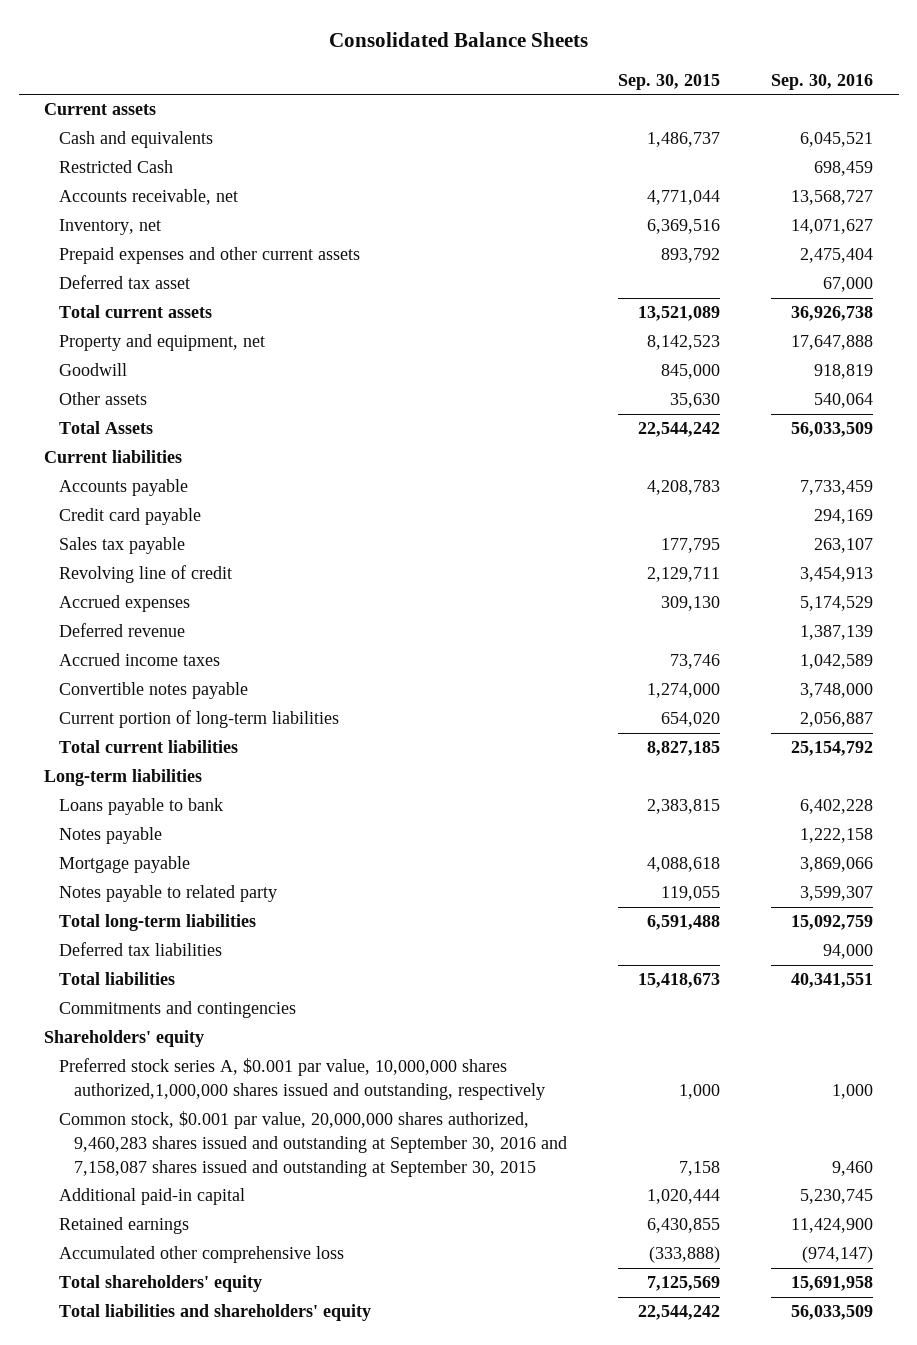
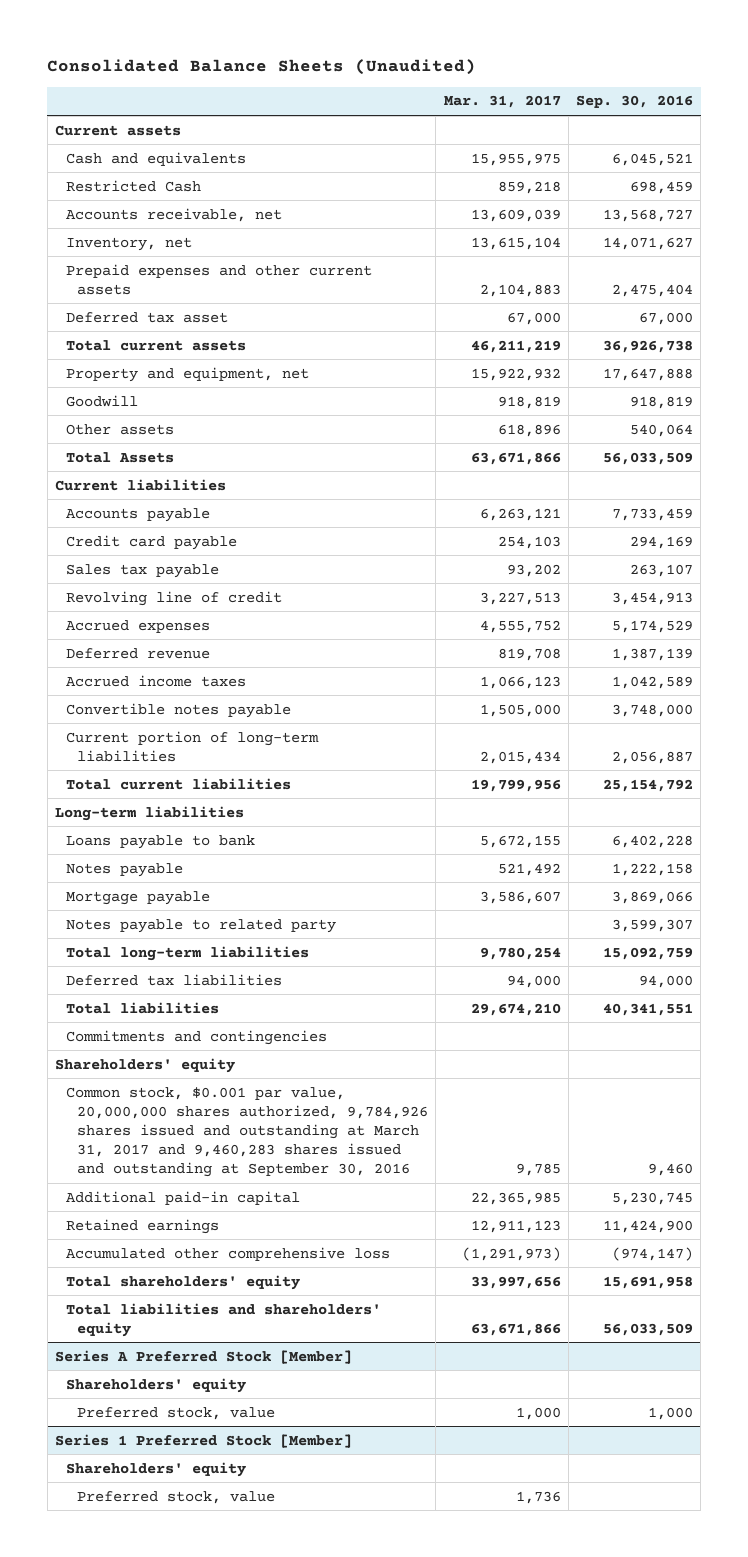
[328,31,588,47] Consolidated Balance Sheets -> [47,59,477,76] Consolidated Balance Sheets (Unaudited)
[618,73,721,90] Sep. 30, 2015 -> none
none -> [443,95,561,109] Mar. 31, 2017
[59,1058,546,1100] Preferred stock series A, $0.001 par value, 10,000,000 shares authorized,1,000,000 shares issued and outstanding, respectively -> none
[59,1111,568,1177] Common stock, $0.001 par value, 20,000,000 shares authorized, 9,460,283 shares issued and outstanding at September 30, 2016 and 7,158,087 shares issued and outstanding at September 30, 2015 -> [66,1086,429,1177] Common stock, $0.001 par value, 20,000,000 shares authorized, 9,784,926 shares issued and outstanding at March 31, 2017 and 9,460,283 shares issued and outstanding at September 30, 2016
none -> [55,1349,353,1364] Series A Preferred Stock [Member]
none -> [66,1377,247,1393] Shareholders' equity
none -> [77,1406,276,1420] Preferred stock, value
none -> [55,1433,353,1448] Series 1 Preferred Stock [Member]
none -> [66,1461,247,1477] Shareholders' equity
none -> [77,1490,276,1504] Preferred stock, value

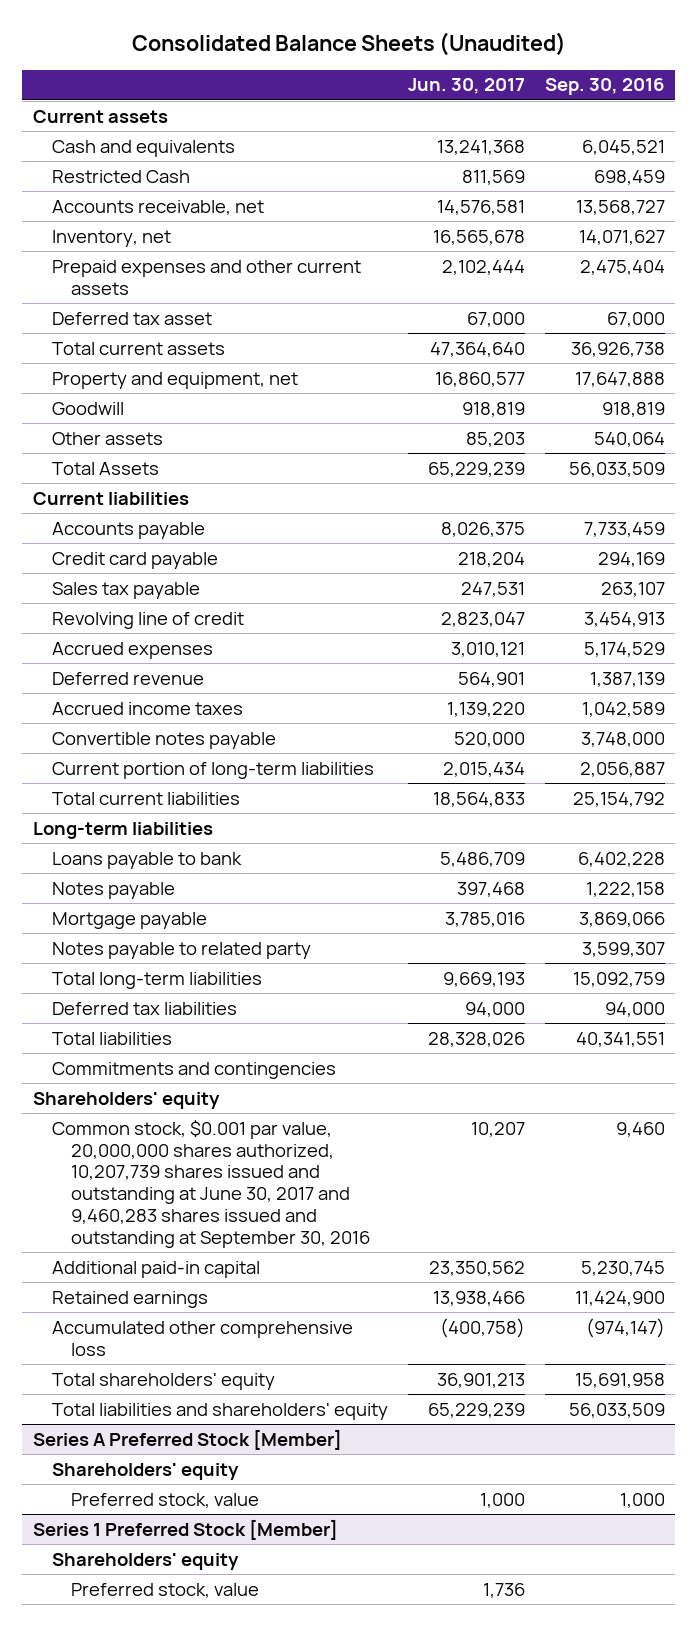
[443,95,561,109] Mar. 31, 2017 -> none
none -> [407,78,525,95] Jun. 30, 2017
[66,1086,429,1177] Common stock, $0.001 par value, 20,000,000 shares authorized, 9,784,926 shares issued and outstanding at March 31, 2017 and 9,460,283 shares issued and outstanding at September 30, 2016 -> [51,1119,370,1248] Common stock, $0.001 par value, 20,000,000 shares authorized, 10,207,739 shares issued and outstanding at June 30, 2017 and 9,460,283 shares issued and outstanding at September 30, 2016

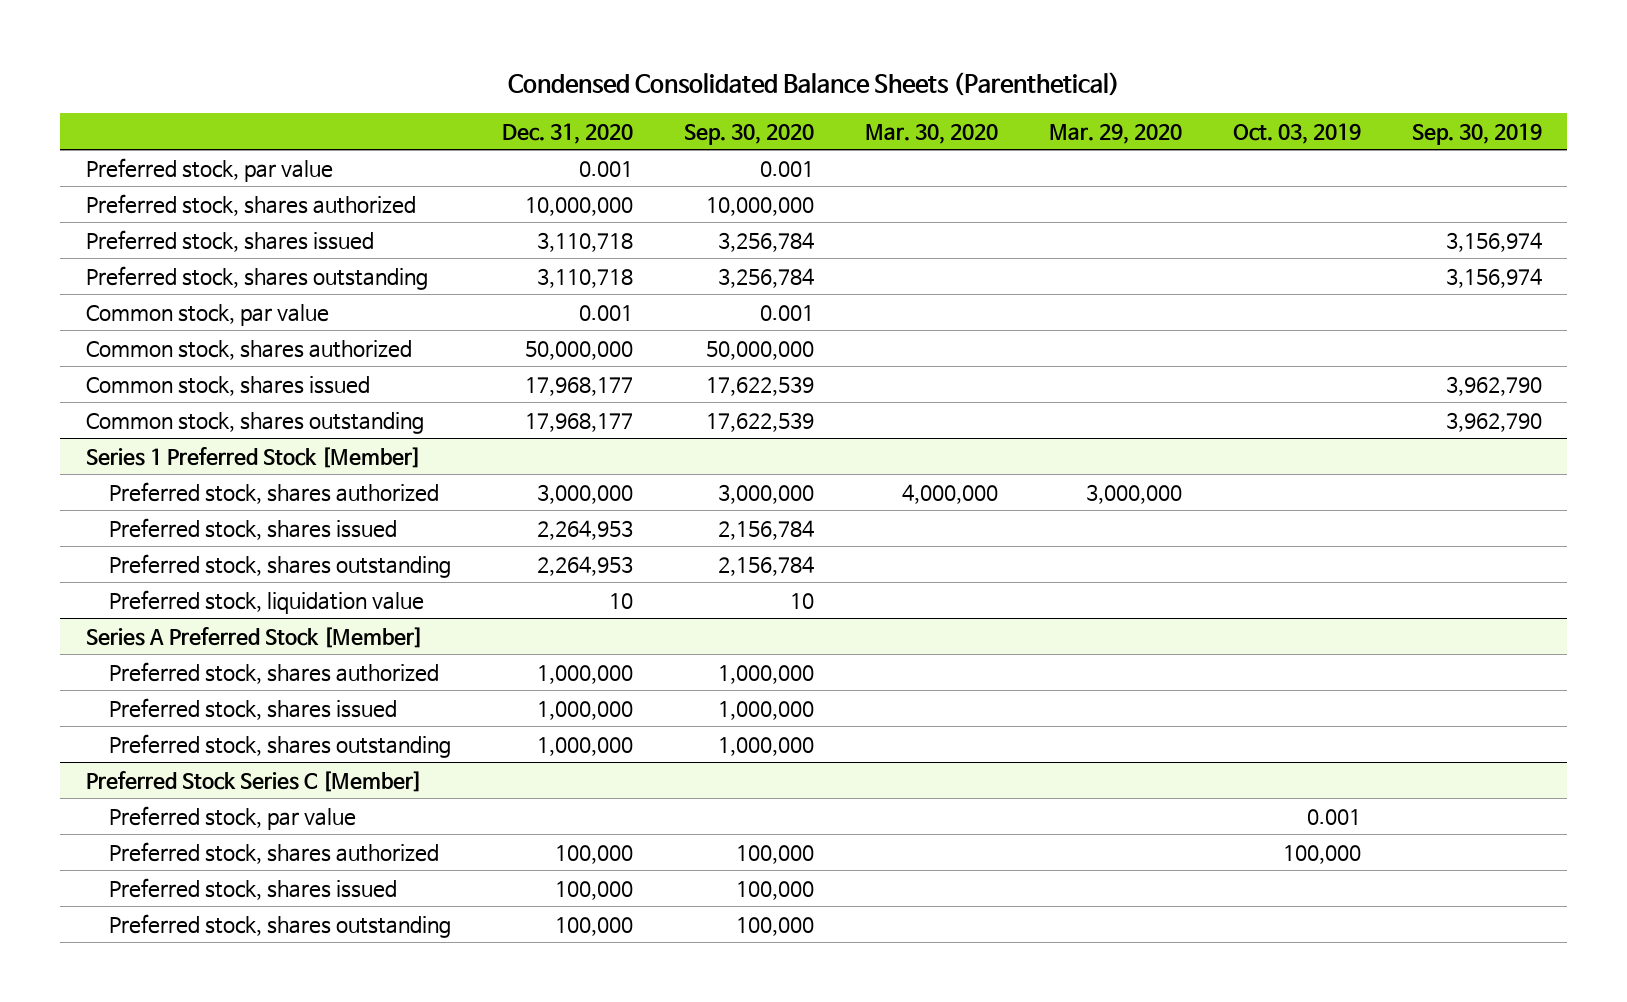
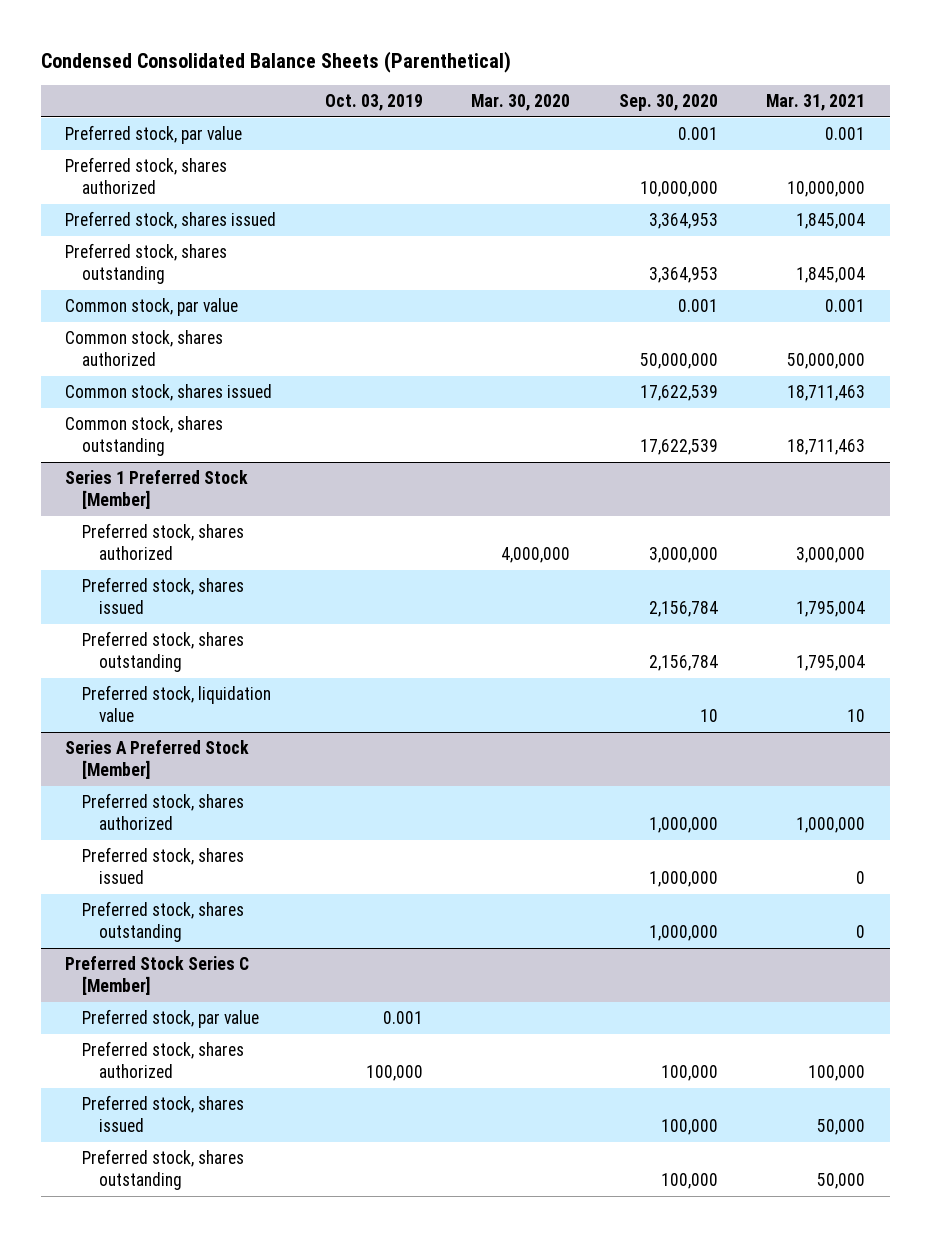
[501,122,633,144] Dec. 31, 2020 -> none
[1048,122,1182,144] Mar. 29, 2020 -> none
[1411,122,1542,145] Sep. 30, 2019 -> none
none -> [766,93,866,111] Mar. 31, 2021
[717,231,814,252] 3,256,784 -> [648,213,718,230] 3,364,953
[717,267,814,288] 3,256,784 -> [648,267,718,284] 3,364,953

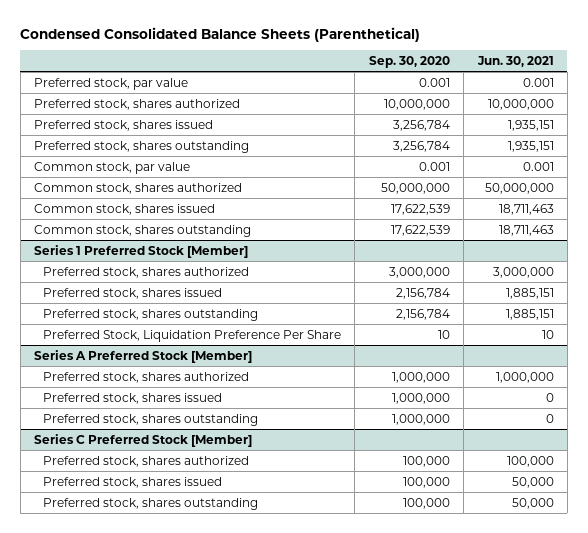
[324,93,423,111] Oct. 03, 2019 -> none
[471,93,571,111] Mar. 30, 2020 -> none
[766,93,866,111] Mar. 31, 2021 -> none
none -> [476,56,554,68] Jun. 30, 2021
[648,213,718,230] 3,364,953 -> [392,119,450,131] 3,256,784
[648,267,718,284] 3,364,953 -> [392,140,450,152] 3,256,784
[81,685,271,723] Preferred stock, liquidation value -> [42,329,341,342] Preferred Stock, Liquidation Preference Per Share
[81,1009,259,1029] Preferred stock, par value -> none
[65,956,250,996] Preferred Stock Series C [Member] -> [34,433,253,447] Series C Preferred Stock [Member]

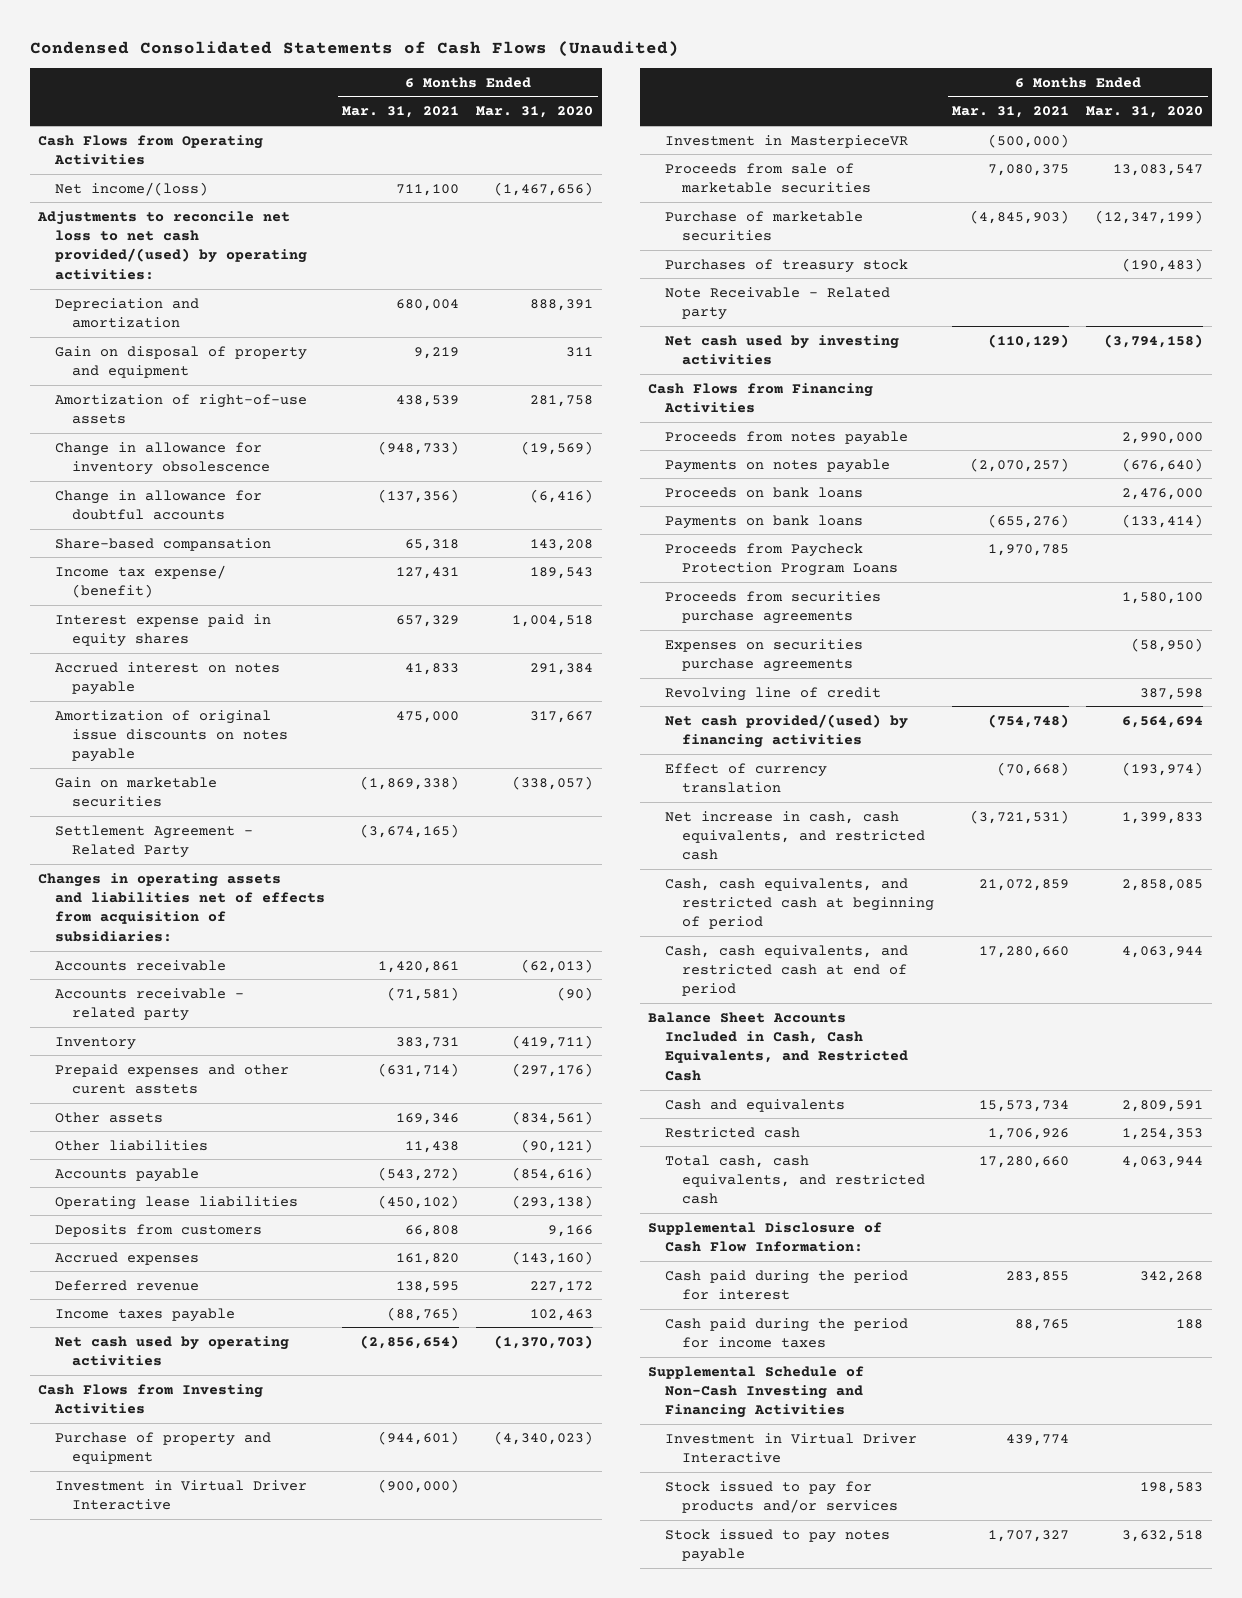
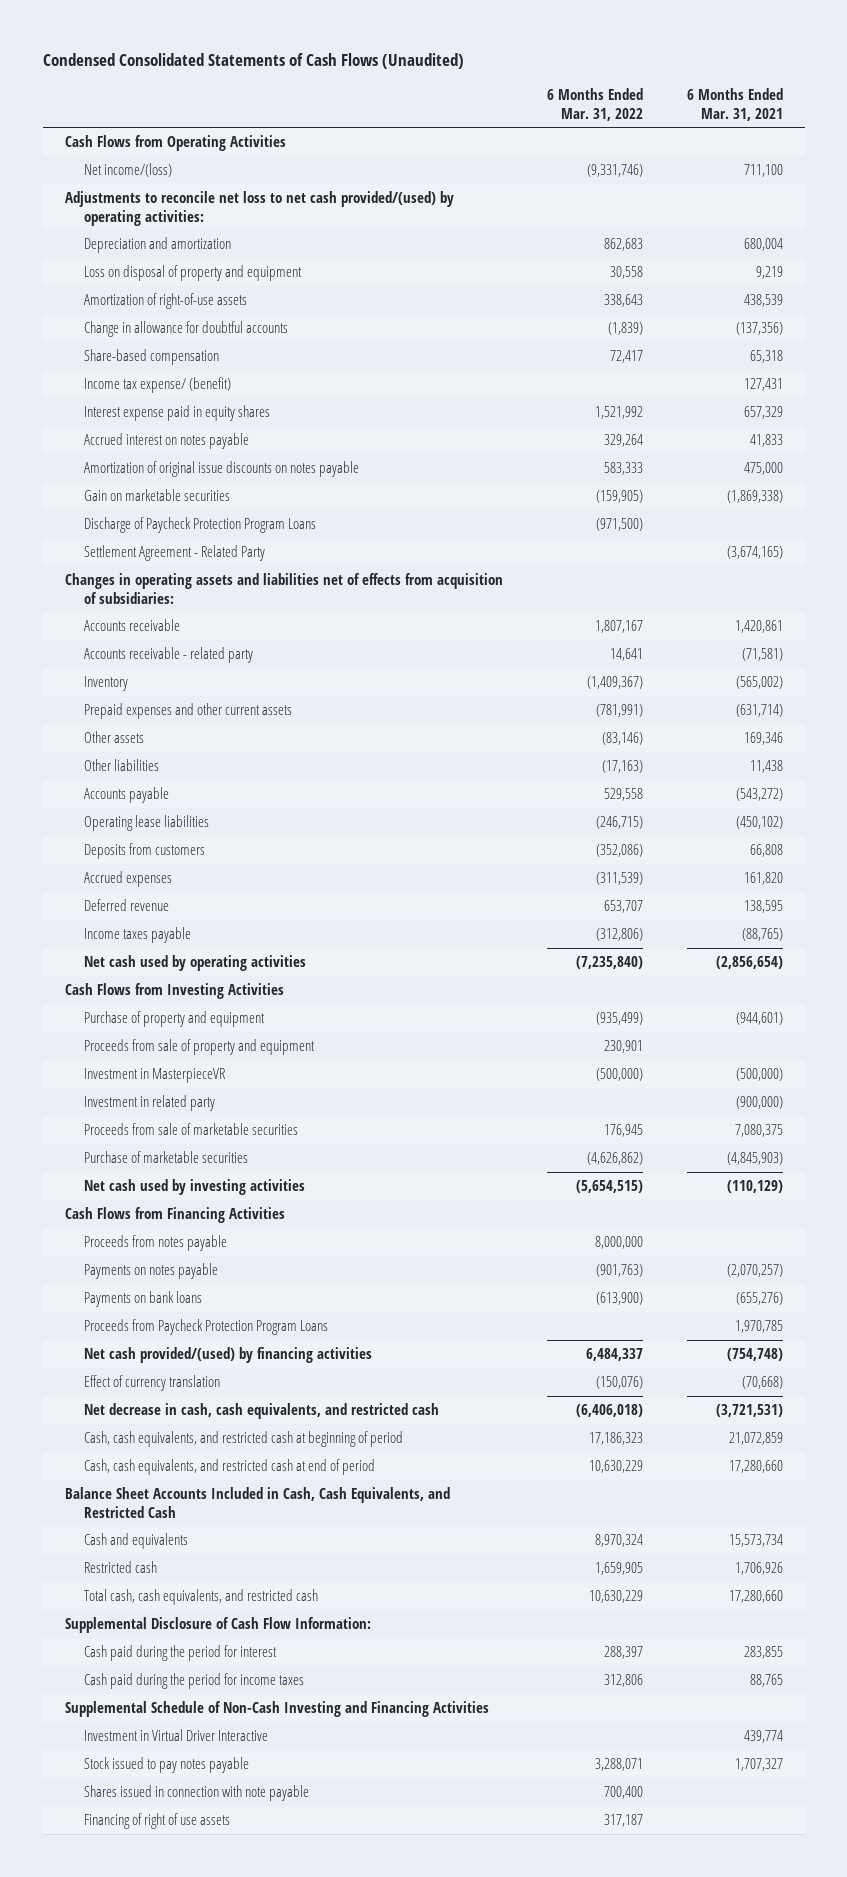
[476,106,594,119] Mar. 31, 2020 -> none
none -> [546,88,643,121] 6 Months Ended Mar. 31, 2022
[55,345,308,378] Gain on disposal of property and equipment -> [83,265,302,282] Loss on disposal of property and equipment
[55,441,270,475] Change in allowance for inventory obsolescence -> none
[55,537,272,551] Share-based compansation -> [83,349,219,366] Share-based compensation
none -> [83,517,316,534] Discharge of Paycheck Protection Program Loans
[396,1036,460,1049] 383,731 -> [735,676,783,690] (565,002)
[55,1063,290,1094] Prepaid expenses and other curent asstets -> [83,703,292,720] Prepaid expenses and other current assets
[55,1479,308,1510] Investment in Virtual Driver Interactive -> none
none -> [83,1039,315,1056] Proceeds from sale of property and equipment
none -> [83,1095,215,1112] Investment in related party
[665,258,909,273] Purchases of treasury stock -> none
[665,286,891,320] Note Receivable - Related party -> none
[665,486,864,498] Proceeds on bank loans -> none
[665,590,882,624] Proceeds from securities purchase agreements -> none
[665,638,864,672] Expenses on securities purchase agreements -> none
[665,686,882,701] Revolving line of credit -> none
[665,810,925,861] Net increase in cash, cash equivalents, and restricted cash -> [83,1403,439,1420] Net decrease in cash, cash equivalents, and restricted cash
[665,1480,898,1513] Stock issued to pay for products and/or services -> none
none -> [83,1785,309,1802] Shares issued in connection with note payable
none -> [83,1813,230,1830] Financing of right of use assets

